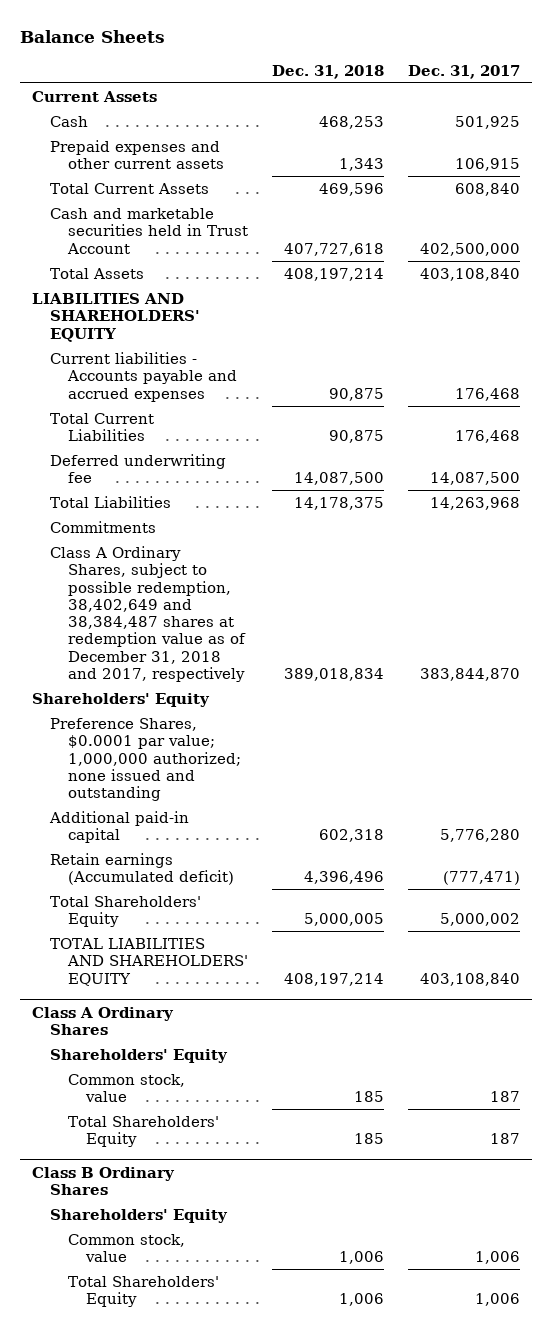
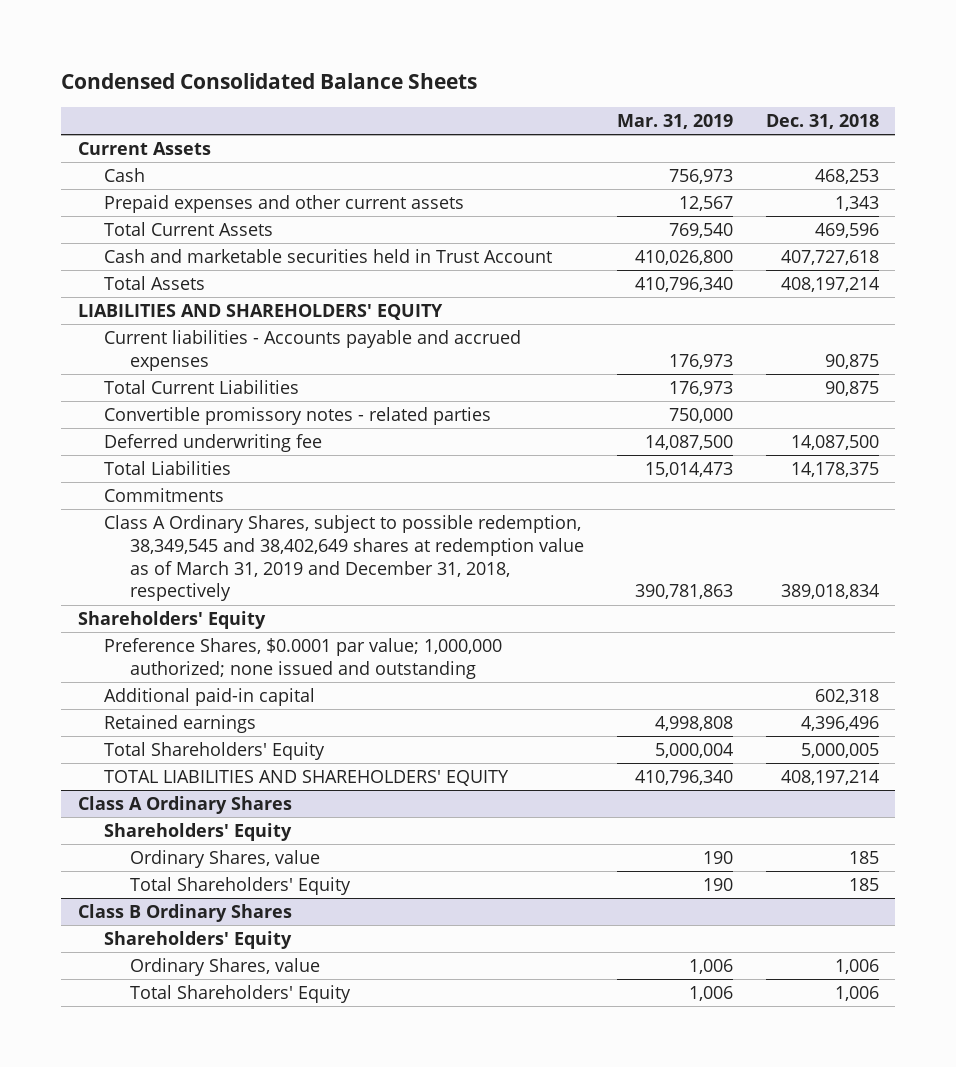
[19,29,165,43] Balance Sheets -> [61,72,478,89] Condensed Consolidated Balance Sheets
[407,64,520,79] Dec. 31, 2017 -> none
none -> [617,113,734,129] Mar. 31, 2019
none -> [104,407,492,426] Convertible promissory notes - related parties
[49,545,246,683] Class A Ordinary Shares, subject to possible redemption, 38,402,649 and 38,384,487 shares at redemption value as of December 31, 2018 and 2017, respectively -> [104,515,585,602] Class A Ordinary Shares, subject to possible redemption, 38,349,545 and 38,402,649 shares at redemption value as of March 31, 2019 and December 31, 2018, respectively
[49,852,234,886] Retain earnings (Accumulated deficit) -> [104,715,257,734] Retained earnings
[67,1073,185,1103] Common stock, value -> [130,850,321,869] Ordinary Shares, value
[67,1233,185,1263] Common stock, value -> [130,958,321,977] Ordinary Shares, value

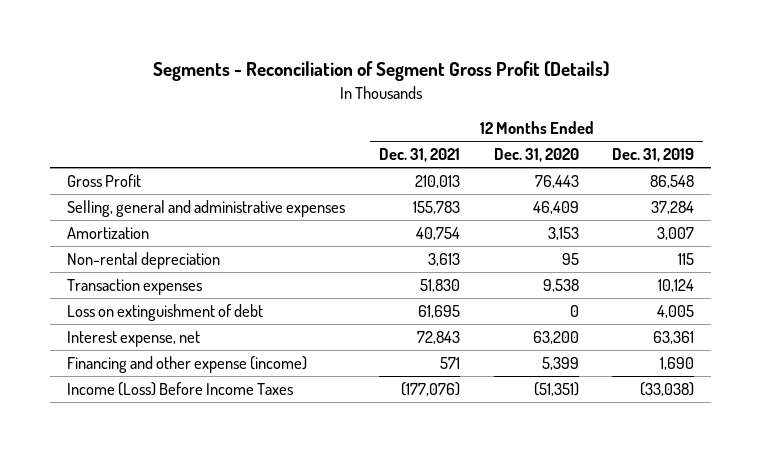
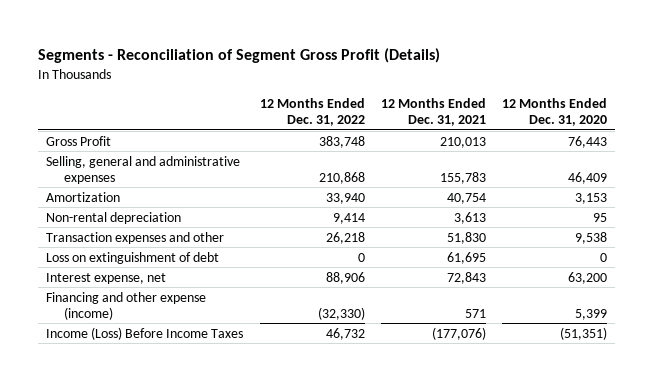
[612,148,695,163] Dec. 31, 2019 -> none
none -> [259,97,365,127] 12 Months Ended Dec. 31, 2022
[67,279,203,296] Transaction expenses -> [46,231,225,244] Transaction expenses and other

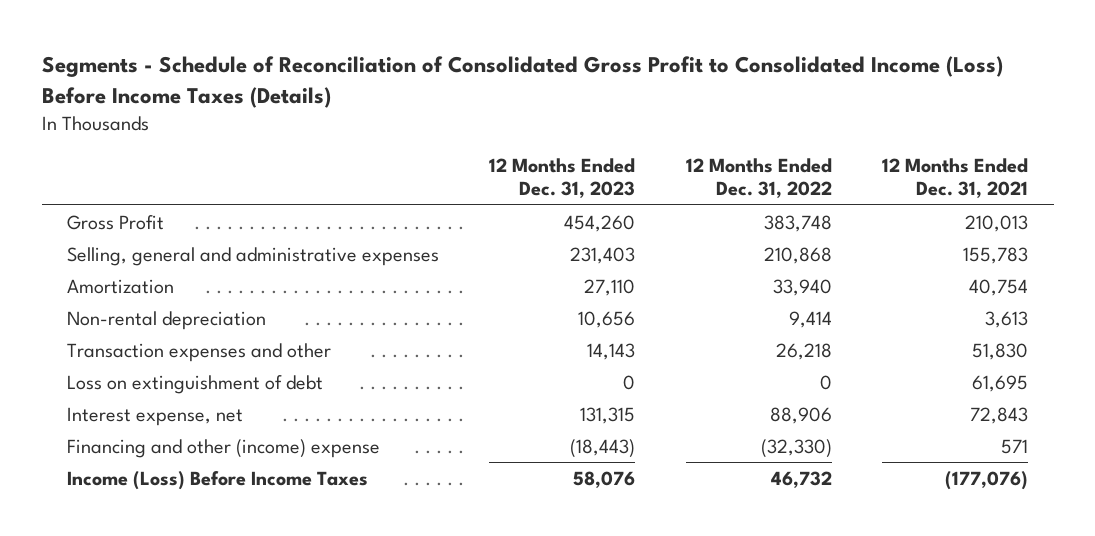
[38,48,441,64] Segments - Reconciliation of Segment Gross Profit (Details) -> [41,56,1003,109] Segments - Schedule of Reconciliation of Consolidated Gross Profit to Consolidated Income (Loss) Before Income Taxes (Details)
[502,97,608,127] 12 Months Ended Dec. 31, 2020 -> none
none -> [489,158,636,199] 12 Months Ended Dec. 31, 2023
[46,291,207,321] Financing and other expense (income) -> [67,438,381,458] Financing and other (income) expense

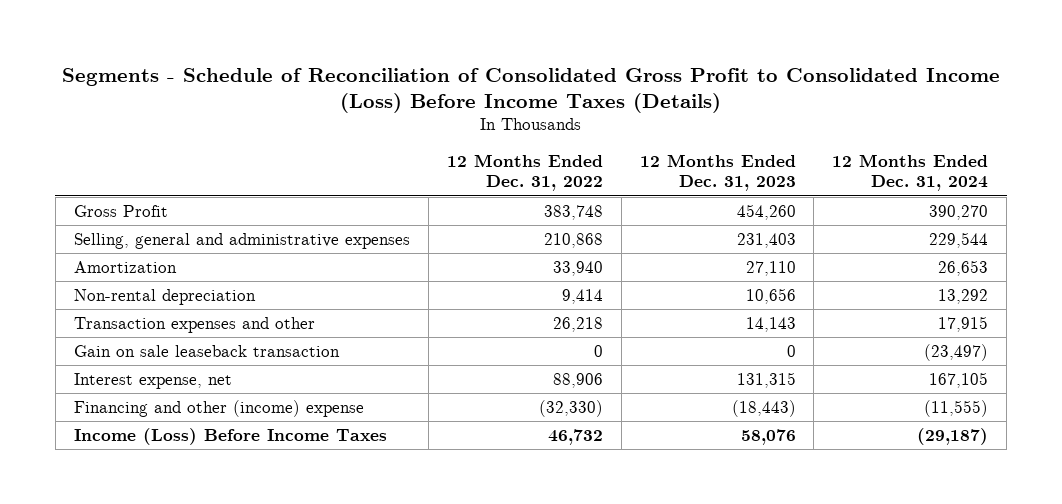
[882,158,1029,199] 12 Months Ended Dec. 31, 2021 -> none
none -> [832,154,989,192] 12 Months Ended Dec. 31, 2024
[67,374,324,394] Loss on extinguishment of debt -> none
none -> [73,345,340,358] Gain on sale leaseback transaction

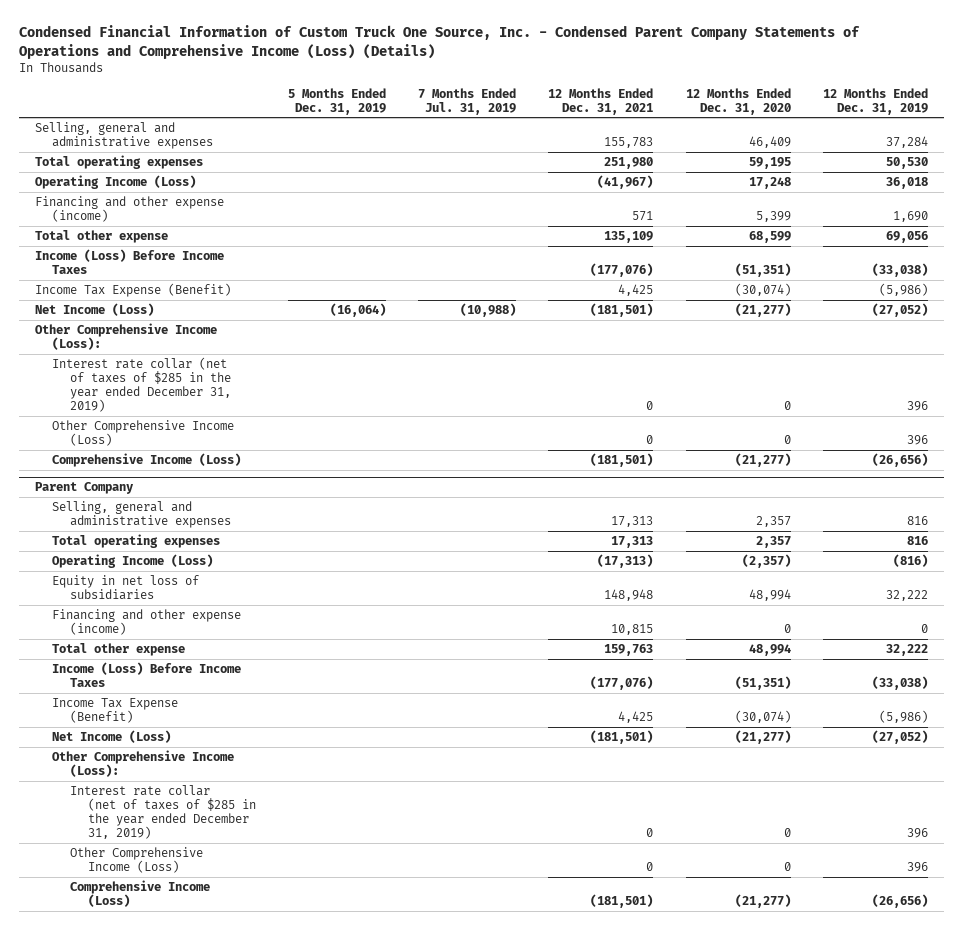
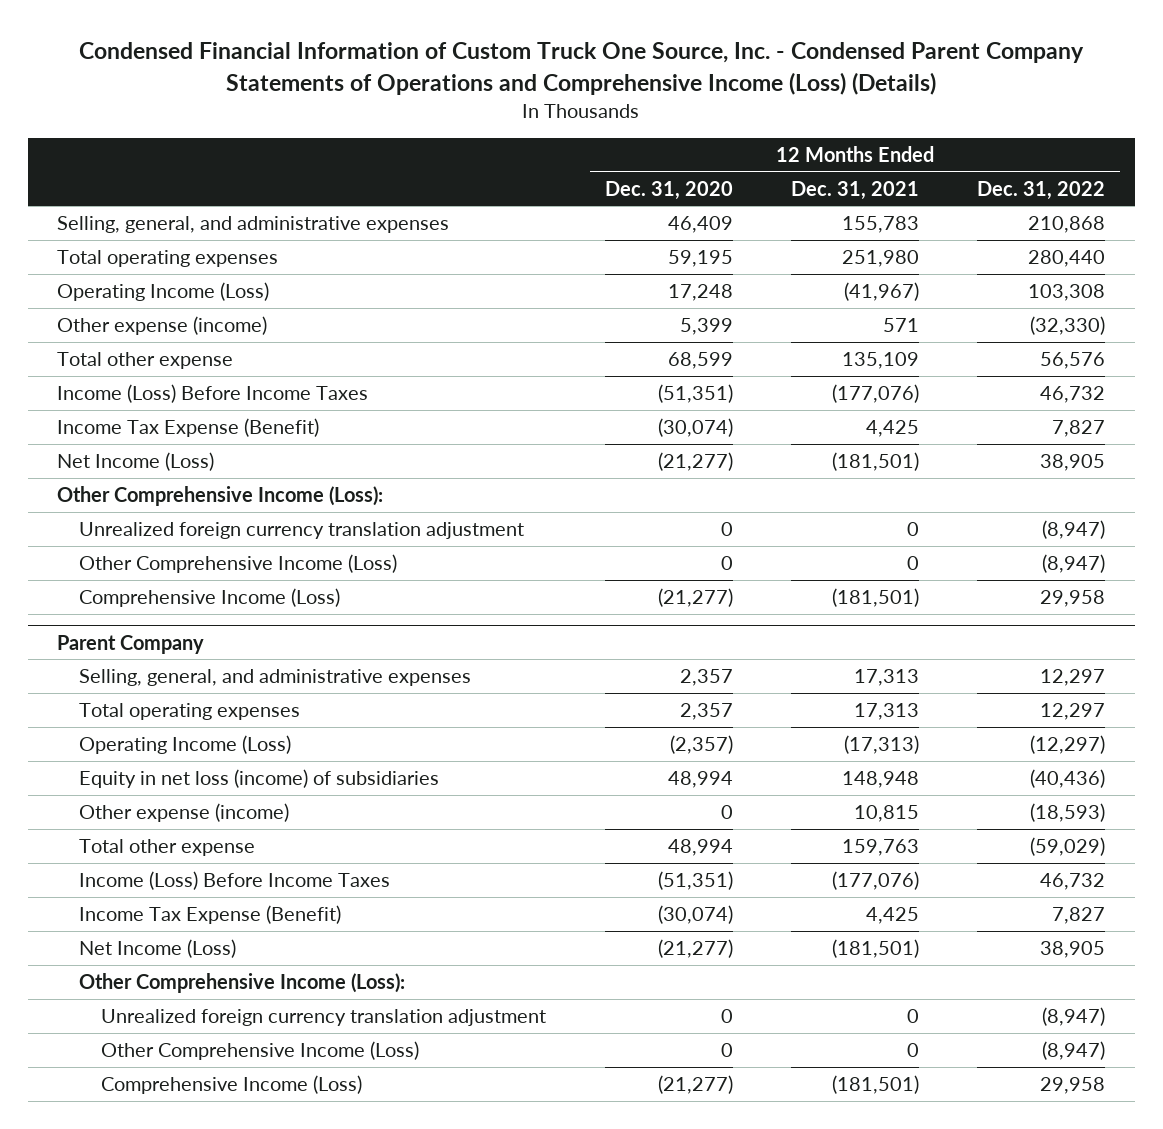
[287,87,386,115] 5 Months Ended Dec. 31, 2019 -> none
[418,87,517,115] 7 Months Ended Jul. 31, 2019 -> none
[822,87,928,115] 12 Months Ended Dec. 31, 2019 -> none
none -> [977,180,1106,200] Dec. 31, 2022
[34,121,214,150] Selling, general and administrative expenses -> [57,216,450,234] Selling, general, and administrative expenses
[34,195,224,223] Financing and other expense (income) -> [57,316,268,336] Other expense (income)
[52,356,231,413] Interest rate collar (net of taxes of $285 in the year ended December 31, 2019) -> none
none -> [79,522,525,540] Unrealized foreign currency translation adjustment
[52,500,231,529] Selling, general and administrative expenses -> [79,669,472,687] Selling, general, and administrative expenses
[52,574,200,601] Equity in net loss of subsidiaries -> [79,769,440,789] Equity in net loss (income) of subsidiaries
[52,608,242,636] Financing and other expense (income) -> [79,803,290,823] Other expense (income)
[69,784,256,840] Interest rate collar (net of taxes of $285 in the year ended December 31, 2019) -> none
none -> [101,1009,547,1027] Unrealized foreign currency translation adjustment

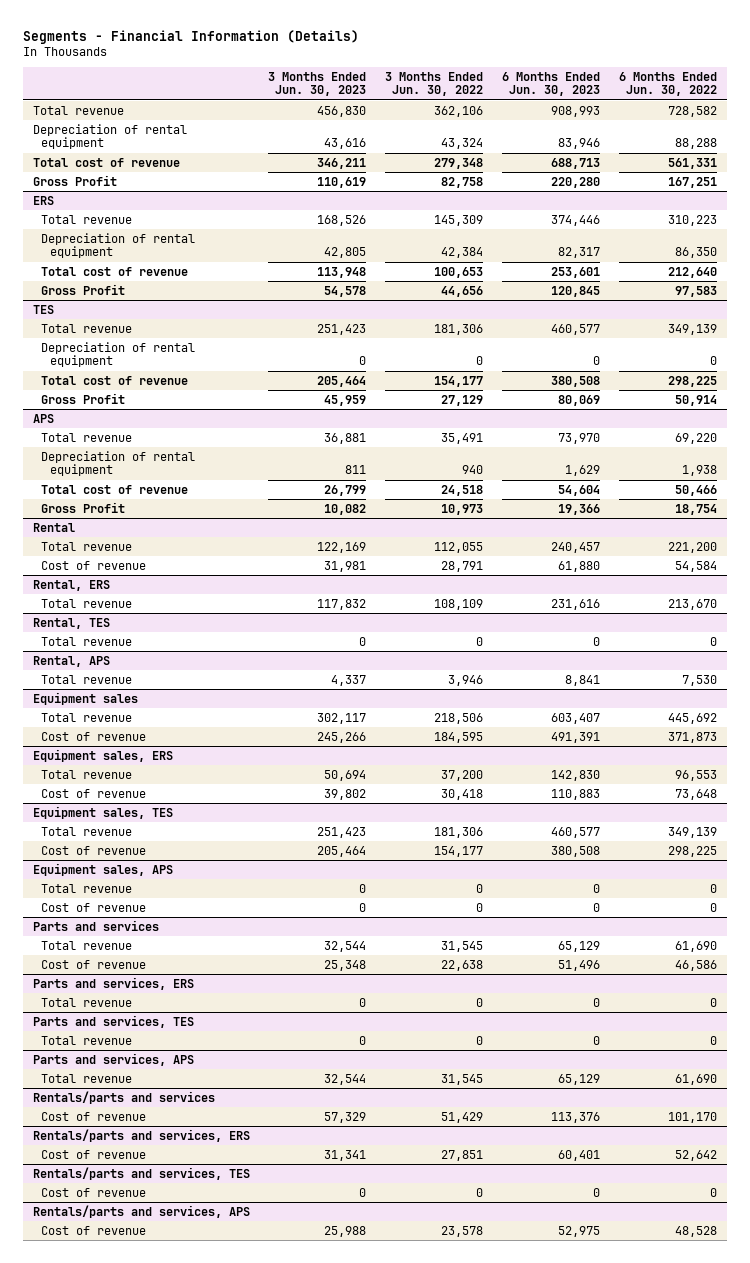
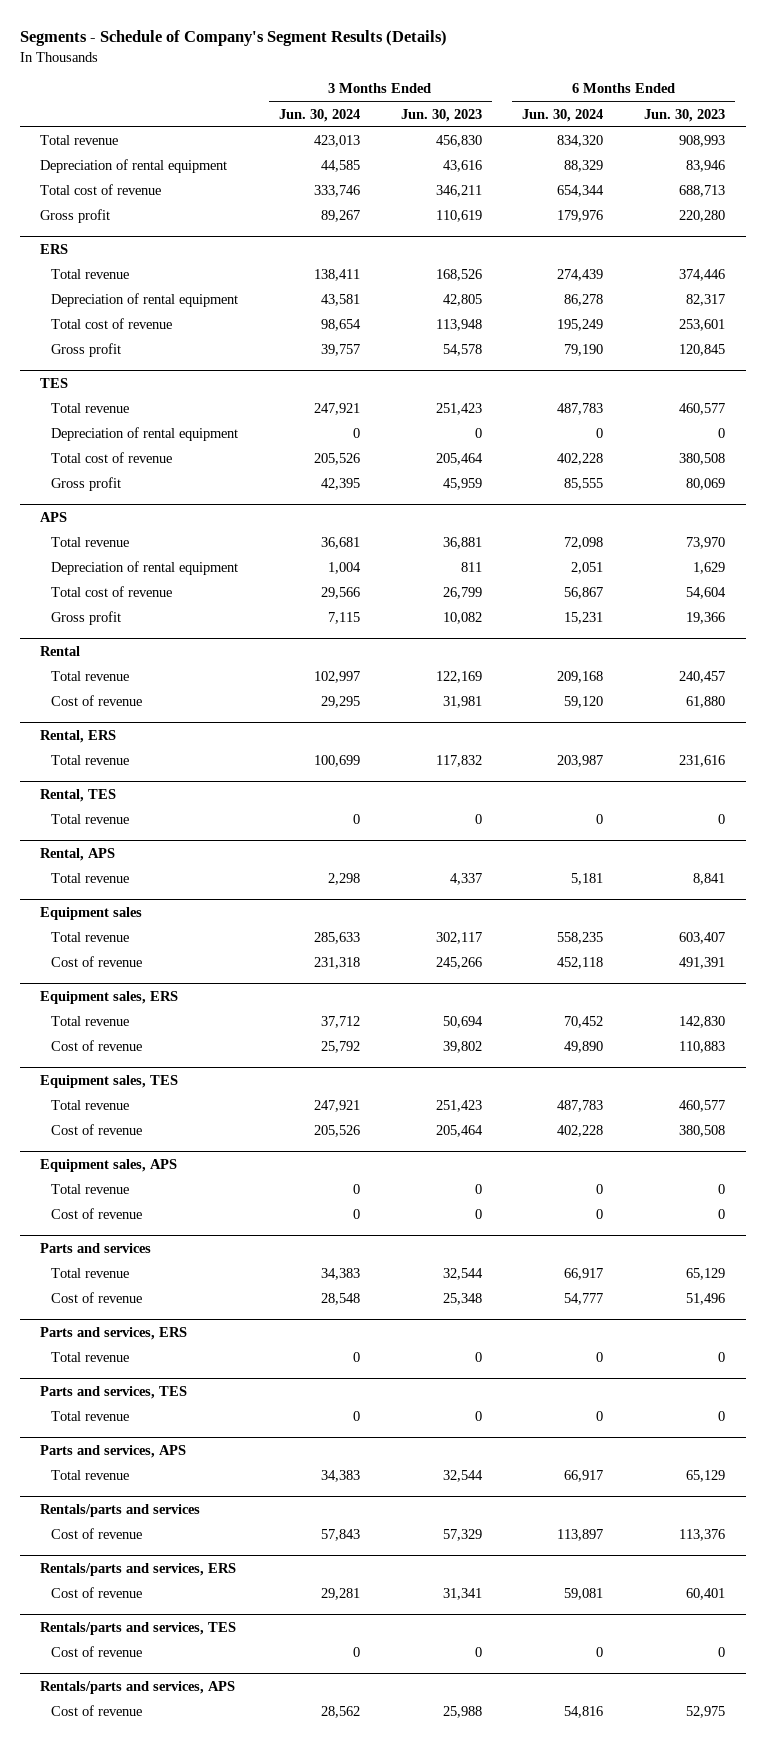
[23,29,360,44] Segments - Financial Information (Details) -> [20,30,448,47] Segments - Schedule of Company's Segment Results (Details)
[385,71,484,97] 3 Months Ended Jun. 30, 2022 -> none
[619,71,718,97] 6 Months Ended Jun. 30, 2022 -> none
none -> [278,108,360,122] Jun. 30, 2024
none -> [522,108,604,122] Jun. 30, 2024
[32,174,117,186] Gross Profit -> [40,209,111,224] Gross profit
[41,283,126,295] Gross Profit -> [51,343,122,358] Gross profit
[41,392,126,404] Gross Profit -> [51,477,122,492] Gross profit
[41,501,126,513] Gross Profit -> [51,611,122,626] Gross profit

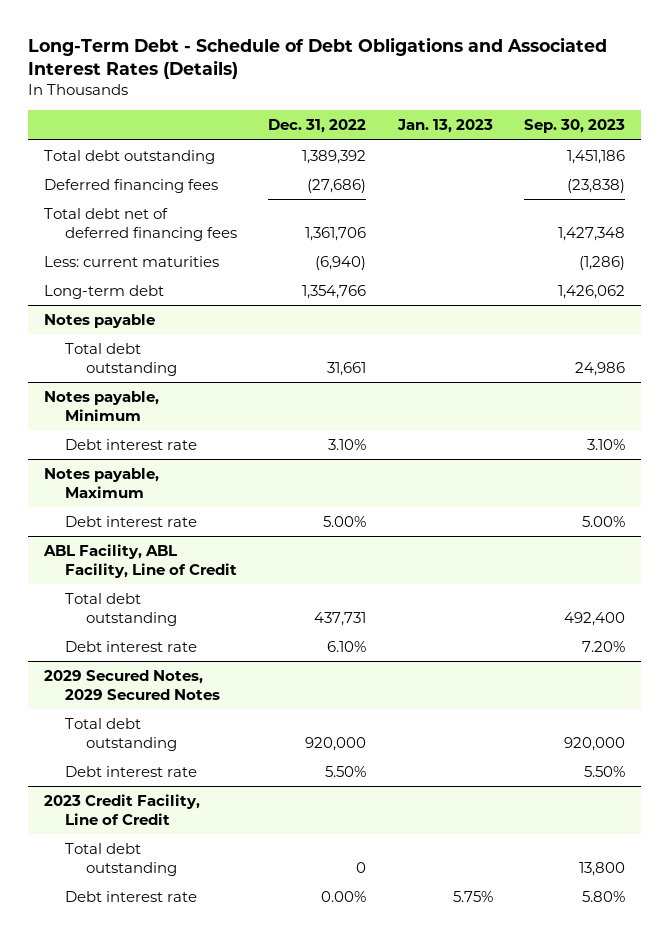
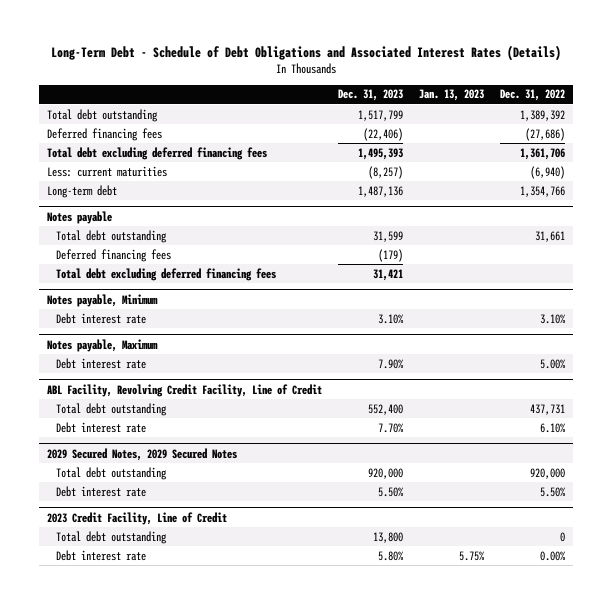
[523,119,625,134] Sep. 30, 2023 -> none
none -> [337,89,403,102] Dec. 31, 2023
[44,207,237,241] Total debt net of deferred financing fees -> [46,146,267,160] Total debt excluding deferred financing fees
none -> [55,248,171,262] Deferred financing fees
none -> [55,267,276,281] Total debt excluding deferred financing fees
[43,543,237,578] ABL Facility, ABL Facility, Line of Credit -> [46,383,322,397] ABL Facility, Revolving Credit Facility, Line of Credit

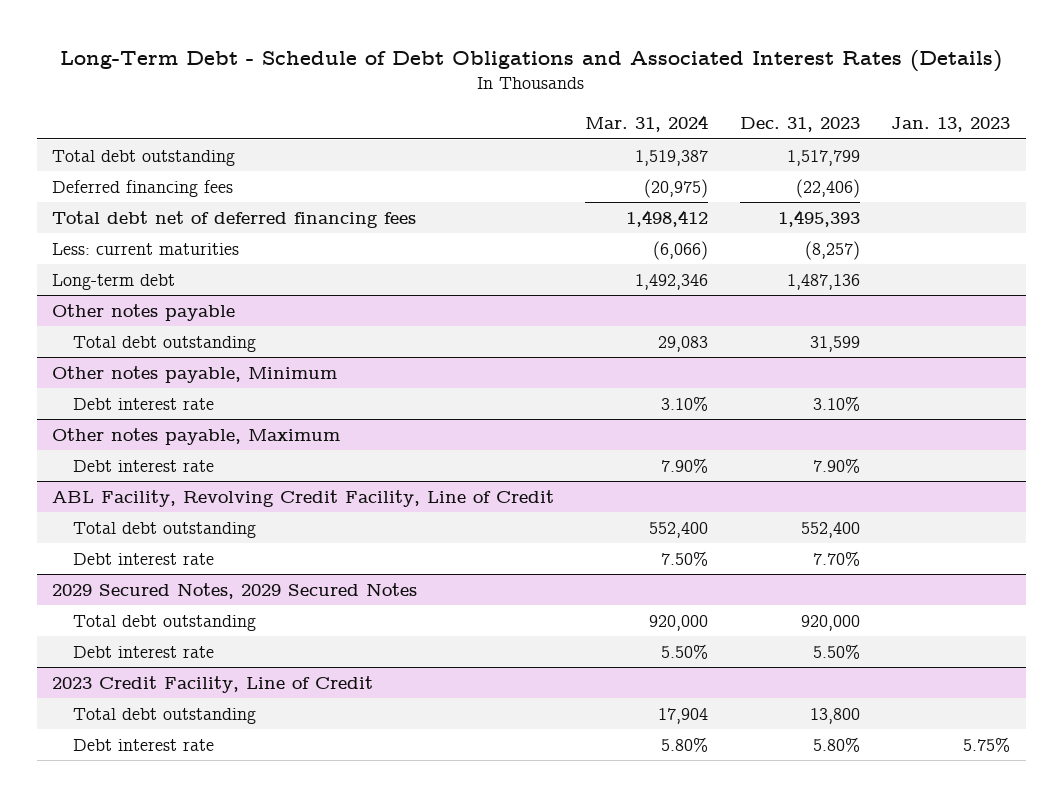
[499,89,565,102] Dec. 31, 2022 -> none
none -> [585,115,709,133] Mar. 31, 2024
[46,146,267,160] Total debt excluding deferred financing fees -> [52,210,417,228] Total debt net of deferred financing fees
[46,210,112,224] Notes payable -> [52,303,236,321] Other notes payable
[55,248,171,262] Deferred financing fees -> none
[55,267,276,281] Total debt excluding deferred financing fees -> none
[46,293,158,307] Notes payable, Minimum -> [52,365,338,383] Other notes payable, Minimum
[46,338,158,352] Notes payable, Maximum -> [52,427,341,445] Other notes payable, Maximum

